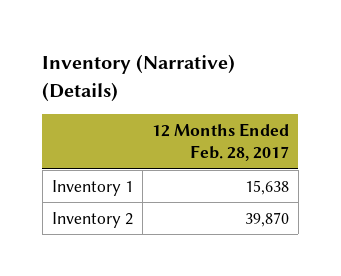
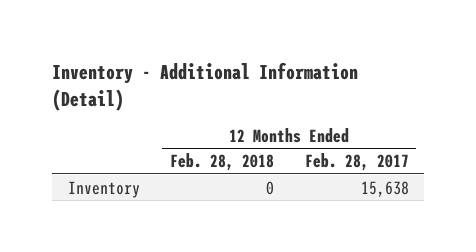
[42,54,236,102] Inventory (Narrative) (Details) -> [52,62,359,112] Inventory - Additional Information (Detail)
none -> [170,153,275,172] Feb. 28, 2018
[51,211,133,228] Inventory 2 -> none
[51,179,133,196] Inventory 1 -> [67,180,140,198] Inventory

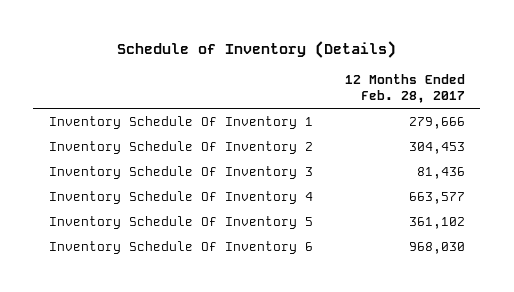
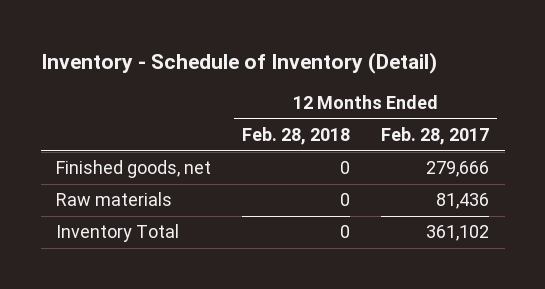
[116,40,396,58] Schedule of Inventory (Details) -> [40,51,437,74] Inventory - Schedule of Inventory (Detail)
none -> [242,127,351,146] Feb. 28, 2018
[48,141,313,155] Inventory Schedule Of Inventory 2 -> none
[48,191,313,205] Inventory Schedule Of Inventory 4 -> none
[48,241,313,255] Inventory Schedule Of Inventory 6 -> none
[48,116,313,130] Inventory Schedule Of Inventory 1 -> [56,160,212,179] Finished goods, net
[48,166,313,180] Inventory Schedule Of Inventory 3 -> [56,192,173,207] Raw materials
[48,216,313,230] Inventory Schedule Of Inventory 5 -> [56,224,180,243] Inventory Total

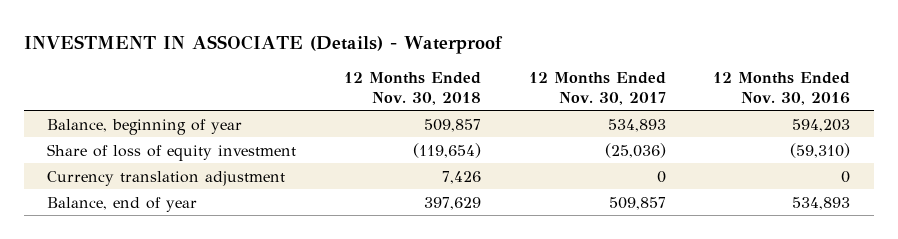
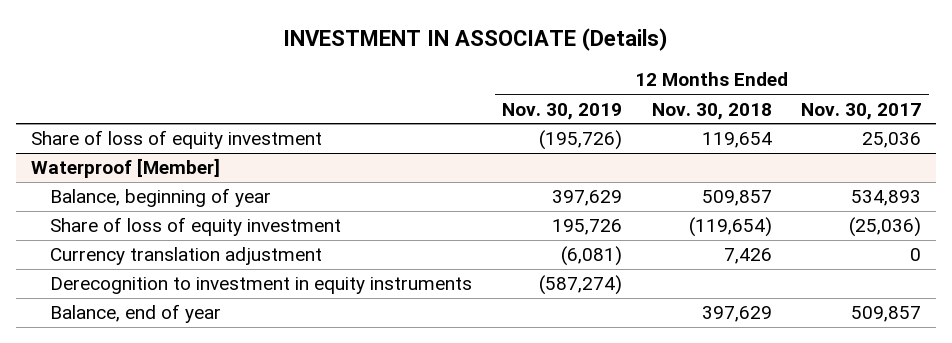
[23,34,503,54] INVESTMENT IN ASSOCIATE (Details) - Waterproof -> [282,27,668,51] INVESTMENT IN ASSOCIATE (Details)
[713,72,851,105] 12 Months Ended Nov. 30, 2016 -> none
none -> [502,102,623,120] Nov. 30, 2019
none -> [30,130,322,150] Share of loss of equity investment
none -> [30,158,220,179] Waterproof [Member]
none -> [50,277,473,295] Derecognition to investment in equity instruments

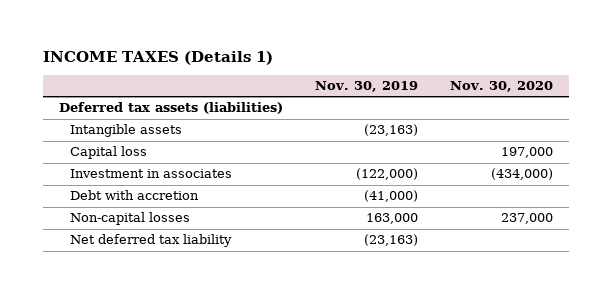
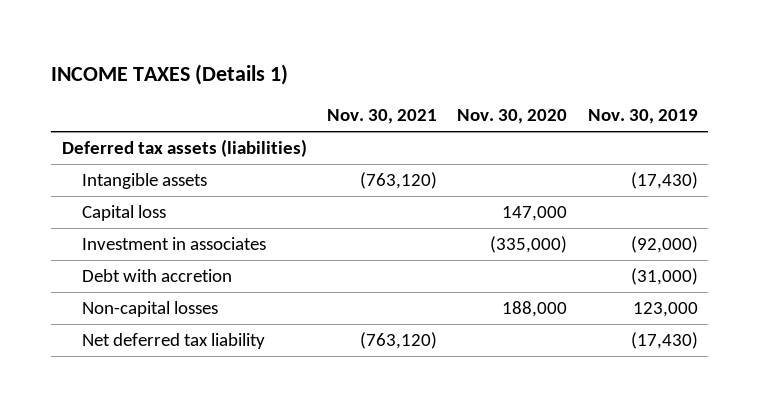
none -> [326,109,437,125] Nov. 30, 2021
[363,124,418,137] (23,163) -> [630,171,698,189] (17,430)
[500,147,553,159] 197,000 -> [502,205,568,221] 147,000
[355,168,418,181] (122,000) -> [630,235,698,253] (92,000)
[490,168,553,181] (434,000) -> [490,235,568,253] (335,000)
[363,190,418,203] (41,000) -> [630,267,698,285] (31,000)
[365,213,418,225] 163,000 -> [632,301,698,317] 123,000
[500,213,553,225] 237,000 -> [502,300,568,317] 188,000
[363,234,418,247] (23,163) -> [630,331,698,349] (17,430)

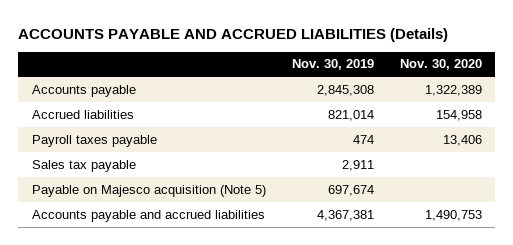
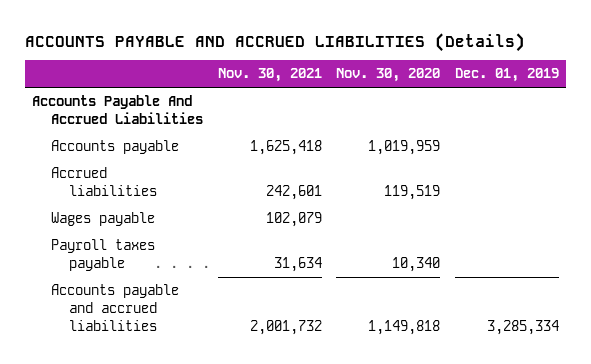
[291,59,374,71] Nov. 30, 2019 -> none
none -> [217,68,322,83] Nov. 30, 2021
none -> [454,68,559,83] Dec. 01, 2019
[31,159,136,172] Sales tax payable -> none
[31,184,266,197] Payable on Majesco acquisition (Note 5) -> none
none -> [32,95,203,125] Accounts Payable And Accrued Liabilities
[424,84,482,96] 1,322,389 -> [368,140,441,156] 1,019,959
[435,109,482,121] 154,958 -> [384,185,441,201] 119,519
none -> [50,212,155,227] Wages payable
[442,134,482,146] 13,406 -> [392,257,441,273] 10,340
[424,209,482,221] 1,490,753 -> [368,319,441,335] 1,149,818

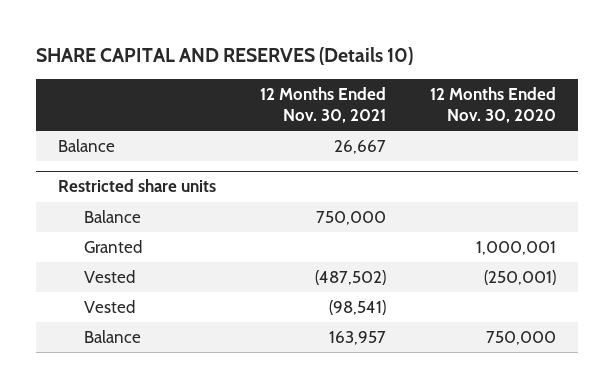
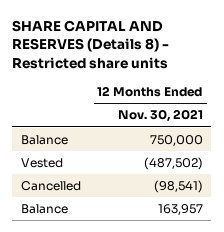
[36,47,414,66] SHARE CAPITAL AND RESERVES (Details 10) -> [12,19,170,69] SHARE CAPITAL AND RESERVES (Details 8) - Restricted share units
[430,87,557,124] 12 Months Ended Nov. 30, 2020 -> none
[58,139,116,153] Balance -> none
[58,179,217,193] Restricted share units -> none
[84,240,143,254] Granted -> none
[84,300,136,314] Vested -> [20,181,81,192] Cancelled

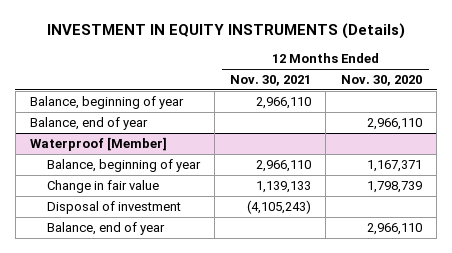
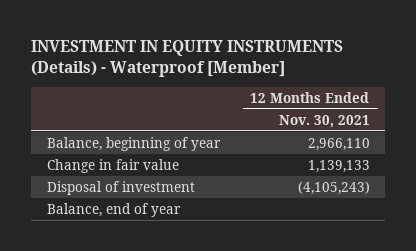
[46,23,405,40] INVESTMENT IN EQUITY INSTRUMENTS (Details) -> [31,40,344,78] INVESTMENT IN EQUITY INSTRUMENTS (Details) - Waterproof [Member]
[340,75,422,87] Nov. 30, 2020 -> none
[30,116,149,130] Balance, end of year -> none
[30,136,168,151] Waterproof [Member] -> none
[46,158,201,172] Balance, beginning of year -> none

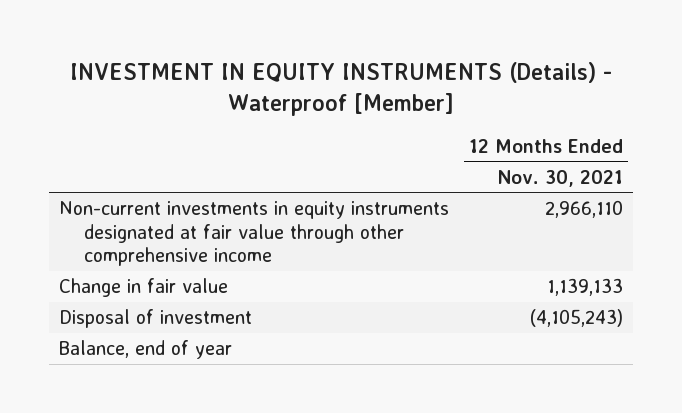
[46,136,221,151] Balance, beginning of year -> [59,201,450,266] Non-current investments in equity instruments designated at fair value through other comprehensive income

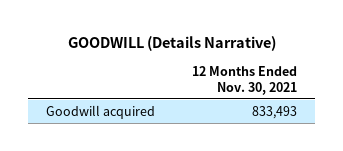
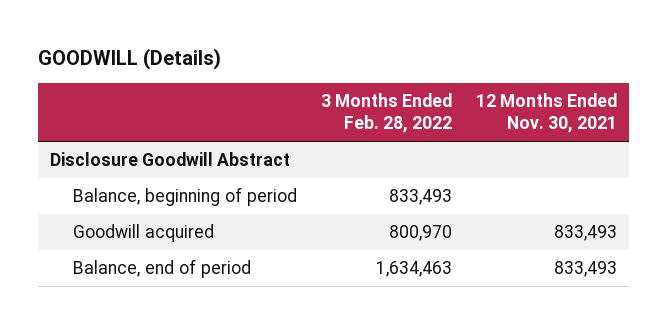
[67,35,276,51] GOODWILL (Details Narrative) -> [38,48,222,71] GOODWILL (Details)
none -> [320,92,452,134] 3 Months Ended Feb. 28, 2022
none -> [50,152,291,167] Disclosure Goodwill Abstract
none -> [72,187,297,207] Balance, beginning of period
none -> [72,259,251,279] Balance, end of period

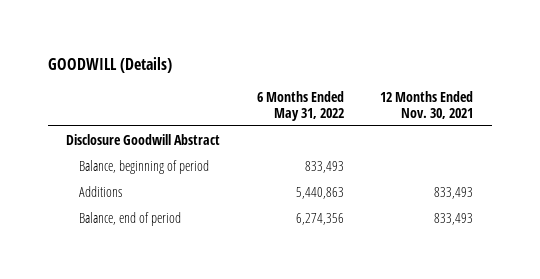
[320,92,452,134] 3 Months Ended Feb. 28, 2022 -> none
none -> [256,90,344,121] 6 Months Ended May 31, 2022
[72,224,214,243] Goodwill acquired -> [78,185,122,197] Additions

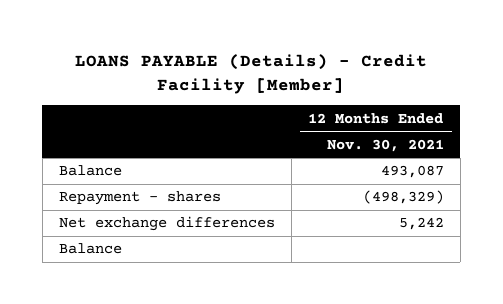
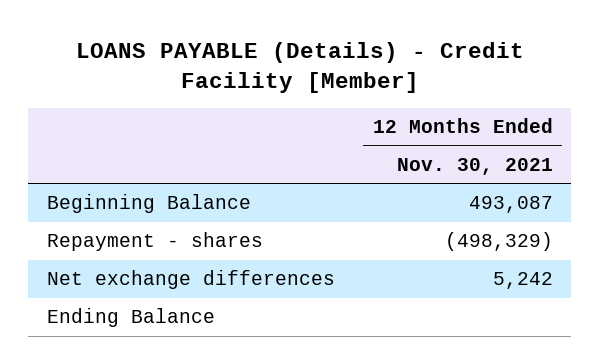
[59,165,123,177] Balance -> [47,194,252,214] Beginning Balance
[59,243,123,255] Balance -> [47,308,216,328] Ending Balance

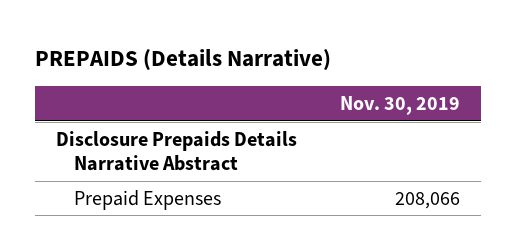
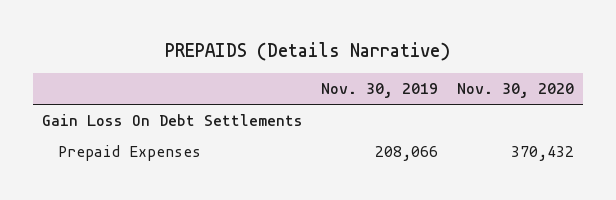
none -> [457,83,575,99] Nov. 30, 2020
[56,130,298,172] Disclosure Prepaids Details Narrative Abstract -> [41,113,303,126] Gain Loss On Debt Settlements

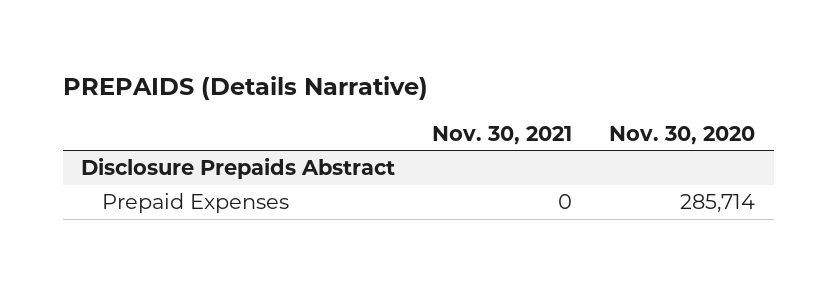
[321,83,439,99] Nov. 30, 2019 -> none
none -> [432,125,573,145] Nov. 30, 2021
[41,113,303,126] Gain Loss On Debt Settlements -> none
none -> [81,158,396,180] Disclosure Prepaids Abstract
[511,145,575,161] 370,432 -> [680,194,756,214] 285,714

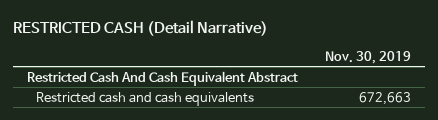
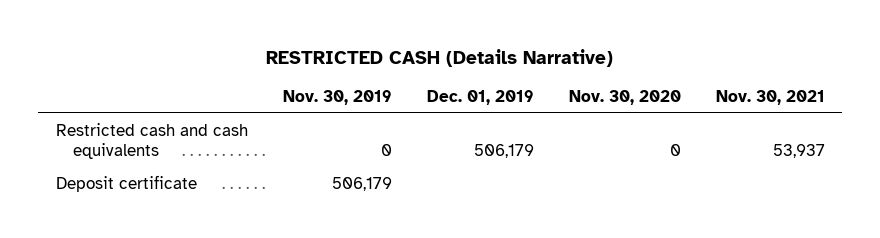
[12,20,268,37] RESTRICTED CASH (Detail Narrative) -> [266,48,614,67] RESTRICTED CASH (Details Narrative)
none -> [426,89,534,105] Dec. 01, 2019
none -> [568,89,681,105] Nov. 30, 2020
none -> [715,89,825,105] Nov. 30, 2021
[26,70,298,86] Restricted Cash And Cash Equivalent Abstract -> none
[359,91,412,105] 672,663 -> [380,144,392,157] 0
none -> [55,174,197,192] Deposit certificate

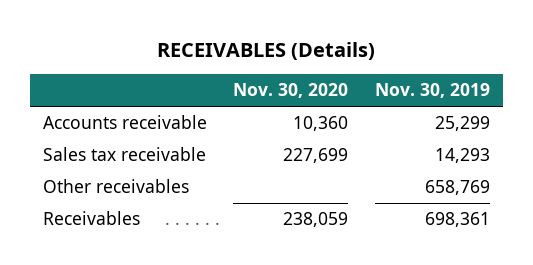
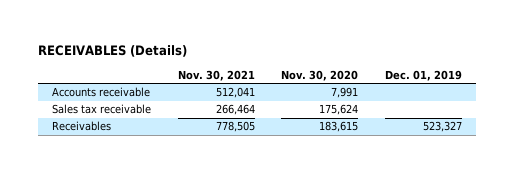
[374,83,490,99] Nov. 30, 2019 -> none
none -> [177,70,255,82] Nov. 30, 2021
none -> [385,70,463,82] Dec. 01, 2019
[43,179,190,194] Other receivables -> none
[293,116,349,132] 10,360 -> [331,87,359,99] 7,991
[283,148,349,164] 227,699 -> [319,104,359,116] 175,624
[283,212,349,228] 238,059 -> [319,121,359,133] 183,615

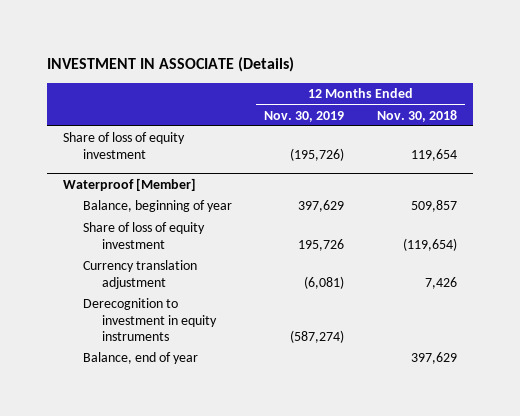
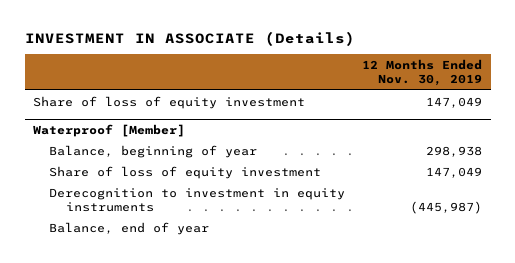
[376,109,457,122] Nov. 30, 2018 -> none
[290,147,345,161] (195,726) -> [426,96,483,108] 147,049
[82,260,197,289] Currency translation adjustment -> none
[298,200,345,213] 397,629 -> [426,145,483,157] 298,938
[298,238,345,251] 195,726 -> [426,166,483,178] 147,049
[290,330,345,344] (587,274) -> [410,200,483,214] (445,987)

